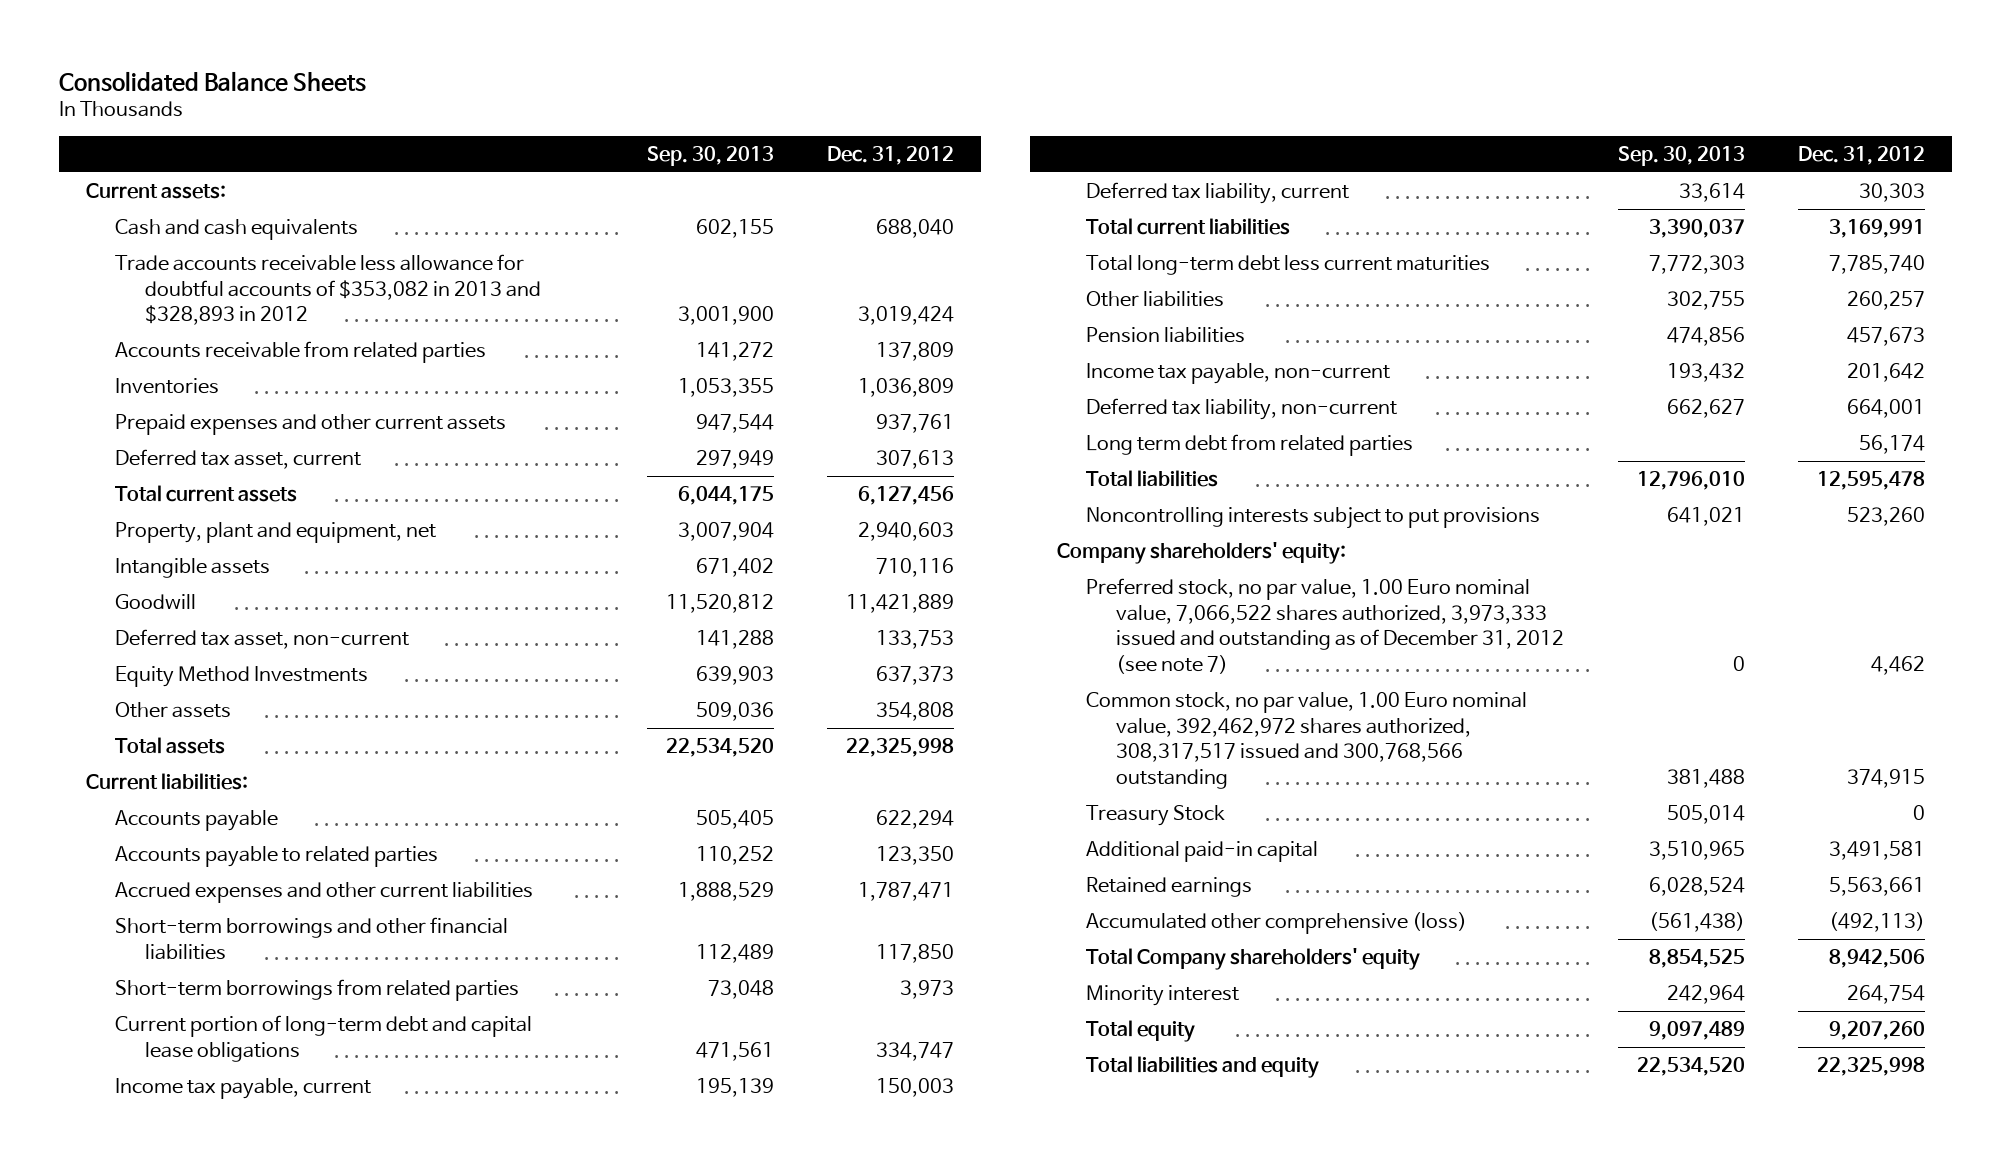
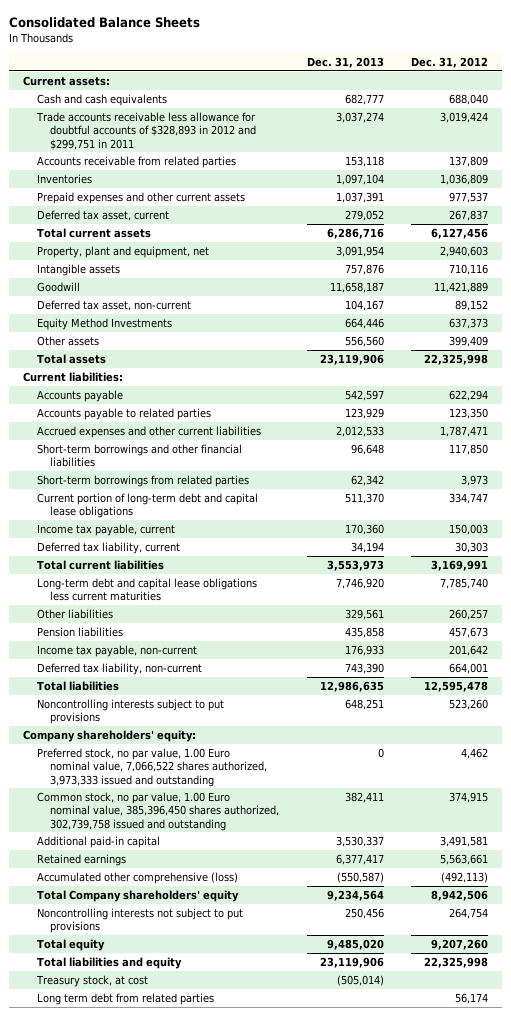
[646,145,774,166] Sep. 30, 2013 -> none
none -> [306,57,384,69] Dec. 31, 2013
[115,254,542,326] Trade accounts receivable less allowance for doubtful accounts of $353,082 in 2013 and $328,893 in 2012 -> [35,111,257,150] Trade accounts receivable less allowance for doubtful accounts of $328,893 in 2012 and $299,751 in 2011
[876,414,955,434] 937,761 -> [449,191,489,203] 977,537
[876,450,955,470] 307,613 -> [449,209,489,221] 267,837
[876,630,955,650] 133,753 -> [455,299,489,311] 89,152
[876,702,955,722] 354,808 -> [449,335,489,347] 399,409
[1086,255,1491,276] Total long-term debt less current maturities -> [36,577,257,602] Long-term debt and capital lease obligations less current maturities
[1086,805,1226,827] Treasury Stock -> none
[1086,578,1565,674] Preferred stock, no par value, 1.00 Euro nominal value, 7,066,522 shares authorized, 3,973,333 issued and outstanding as of December 31, 2012 (see note 7) -> [36,747,268,787] Preferred stock, no par value, 1.00 Euro nominal value, 7,066,522 shares authorized, 3,973,333 issued and outstanding
[1086,692,1528,789] Common stock, no par value, 1.00 Euro nominal value, 392,462,972 shares authorized, 308,317,517 issued and 300,768,566 outstanding -> [36,791,280,831] Common stock, no par value, 1.00 Euro nominal value, 385,396,450 shares authorized, 302,739,758 issued and outstanding
[1086,985,1240,1007] Minority interest -> [36,907,243,934] Noncontrolling interests not subject to put provisions
none -> [35,974,148,987] Treasury stock, at cost
[1086,434,1414,457] Long term debt from related parties -> [36,992,214,1005] Long term debt from related parties

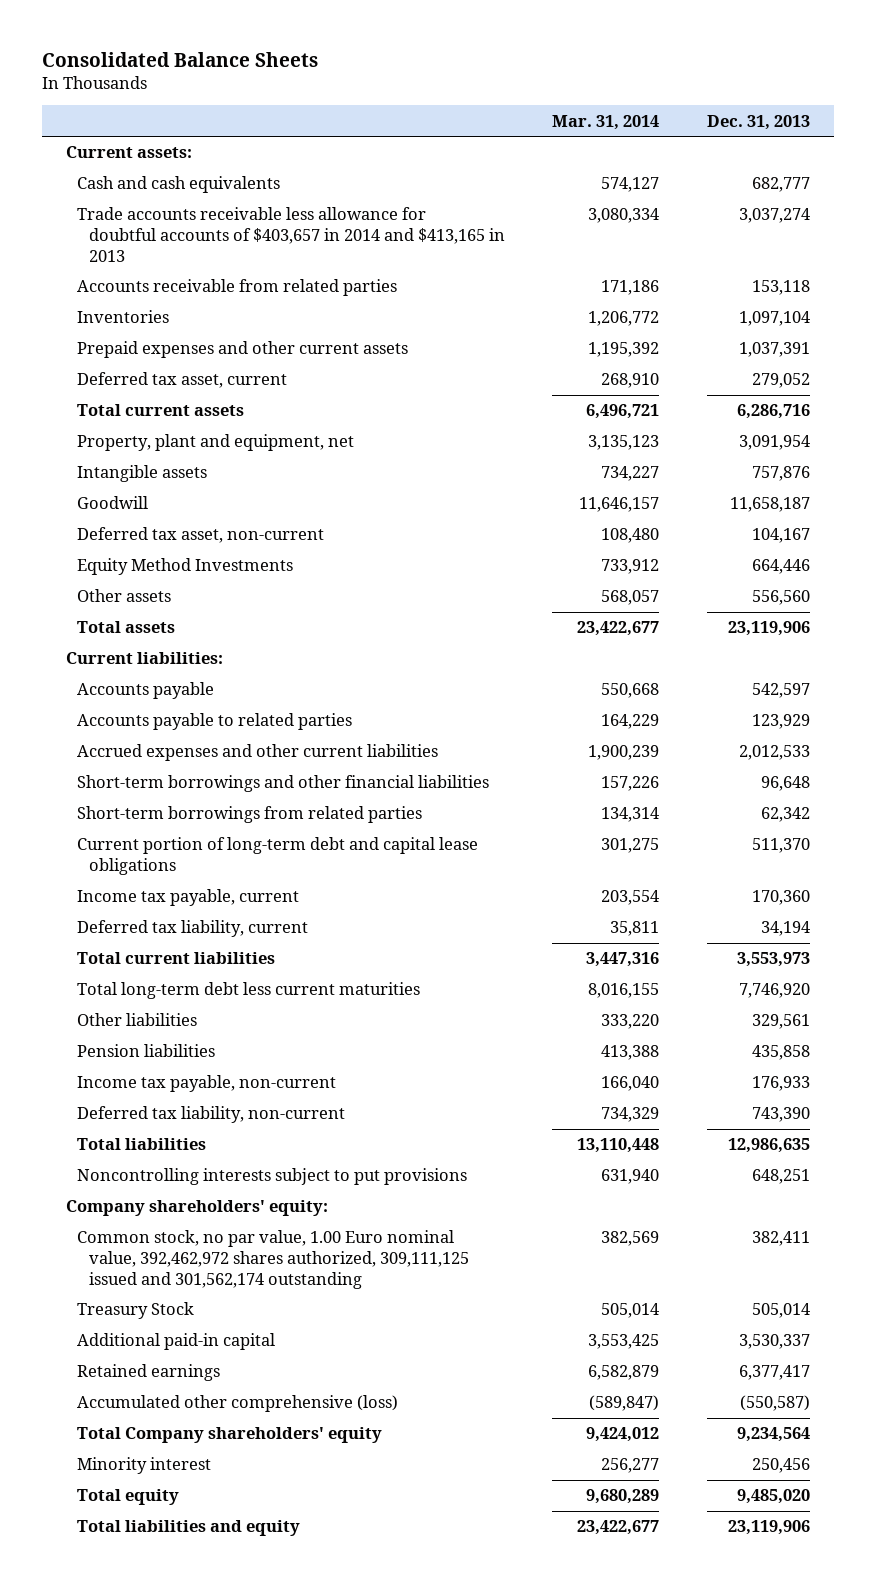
[411,57,489,69] Dec. 31, 2012 -> none
none -> [552,114,660,130] Mar. 31, 2014
[35,111,257,150] Trade accounts receivable less allowance for doubtful accounts of $328,893 in 2012 and $299,751 in 2011 -> [77,207,505,262] Trade accounts receivable less allowance for doubtful accounts of $403,657 in 2014 and $413,165 in 2013
[36,577,257,602] Long-term debt and capital lease obligations less current maturities -> [77,982,421,1000] Total long-term debt less current maturities
[36,747,268,787] Preferred stock, no par value, 1.00 Euro nominal value, 7,066,522 shares authorized, 3,973,333 issued and outstanding -> none
[36,791,280,831] Common stock, no par value, 1.00 Euro nominal value, 385,396,450 shares authorized, 302,739,758 issued and outstanding -> [77,1230,469,1289] Common stock, no par value, 1.00 Euro nominal value, 392,462,972 shares authorized, 309,111,125 issued and 301,562,174 outstanding
none -> [77,1302,195,1320] Treasury Stock
[36,907,243,934] Noncontrolling interests not subject to put provisions -> [77,1457,212,1475] Minority interest
[35,974,148,987] Treasury stock, at cost -> none
[36,992,214,1005] Long term debt from related parties -> none

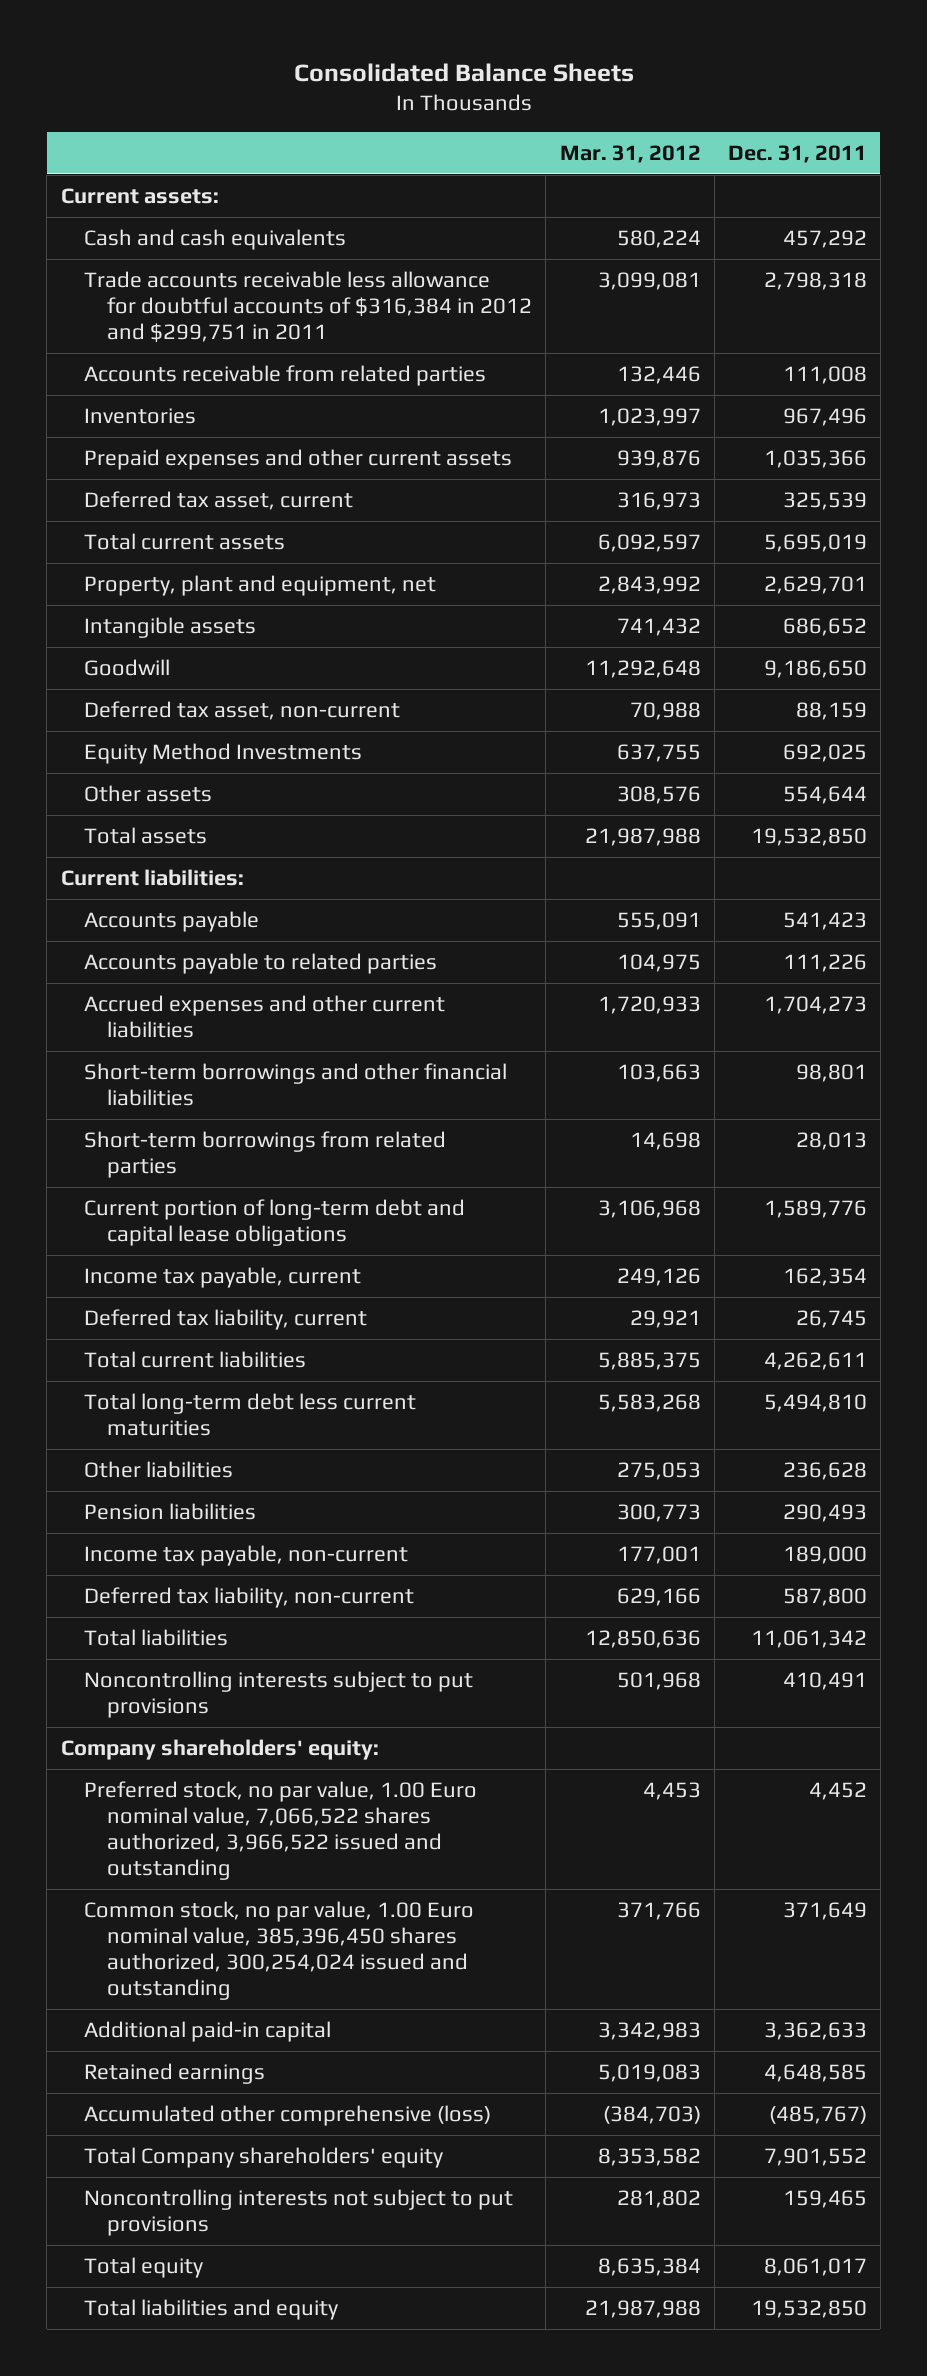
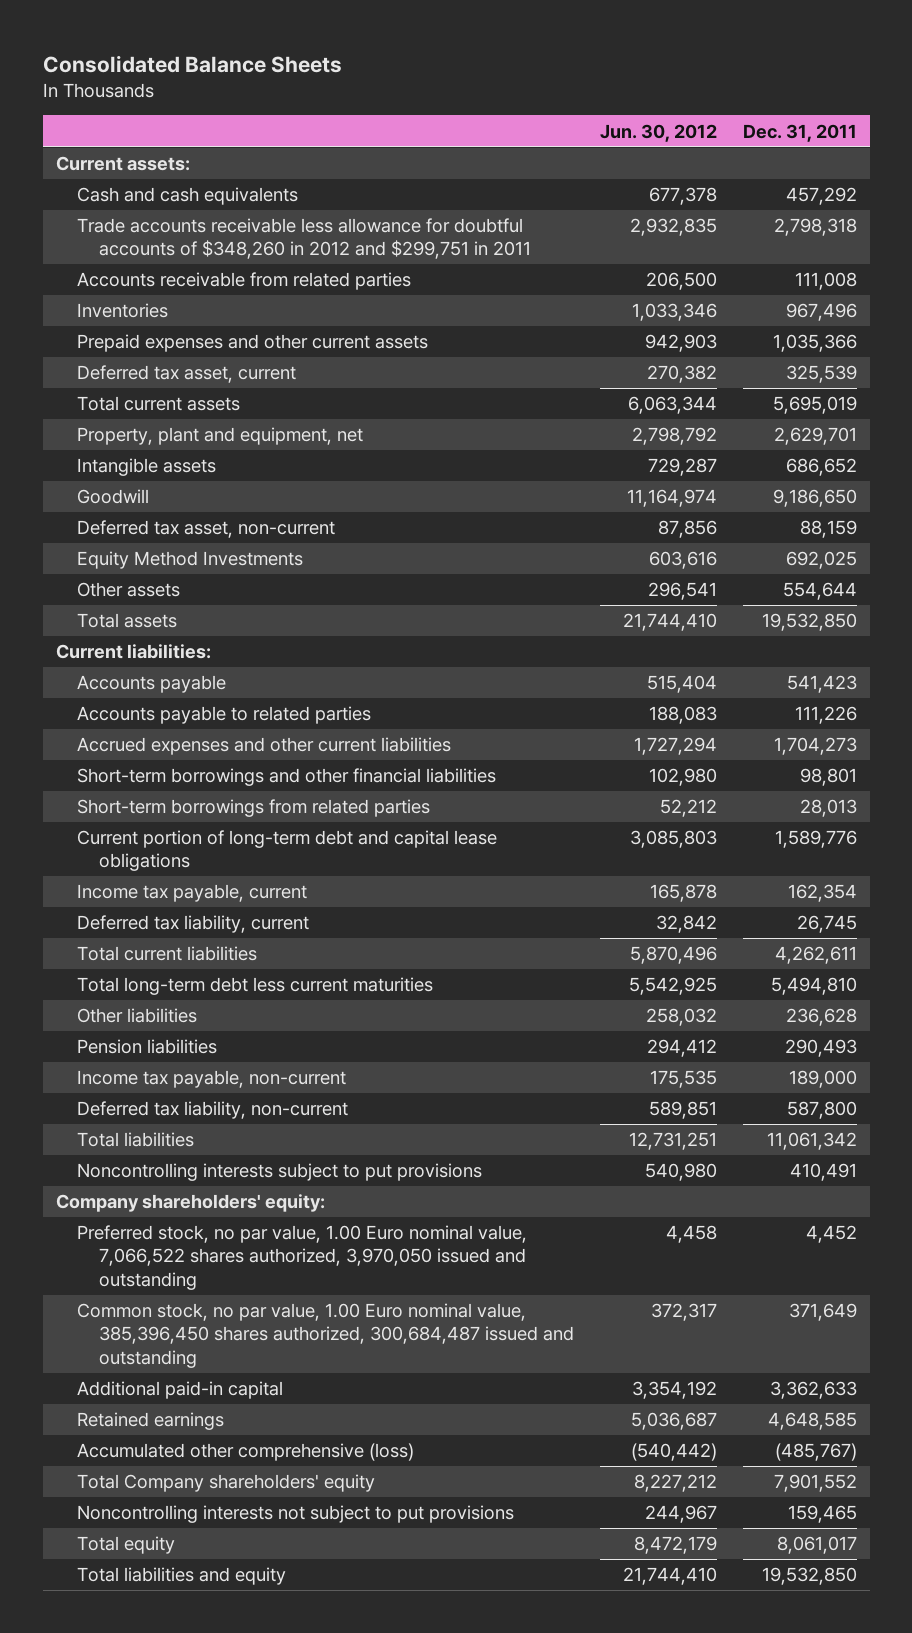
[559,145,701,164] Mar. 31, 2012 -> none
none -> [599,123,717,142] Jun. 30, 2012
[83,270,533,343] Trade accounts receivable less allowance for doubtful accounts of $316,384 in 2012 and $299,751 in 2011 -> [77,218,532,260] Trade accounts receivable less allowance for doubtful accounts of $348,260 in 2012 and $299,751 in 2011
[83,1780,477,1880] Preferred stock, no par value, 1.00 Euro nominal value, 7,066,522 shares authorized, 3,966,522 issued and outstanding -> [77,1225,528,1290] Preferred stock, no par value, 1.00 Euro nominal value, 7,066,522 shares authorized, 3,970,050 issued and outstanding
[83,1900,474,2000] Common stock, no par value, 1.00 Euro nominal value, 385,396,450 shares authorized, 300,254,024 issued and outstanding -> [77,1303,575,1368] Common stock, no par value, 1.00 Euro nominal value, 385,396,450 shares authorized, 300,684,487 issued and outstanding

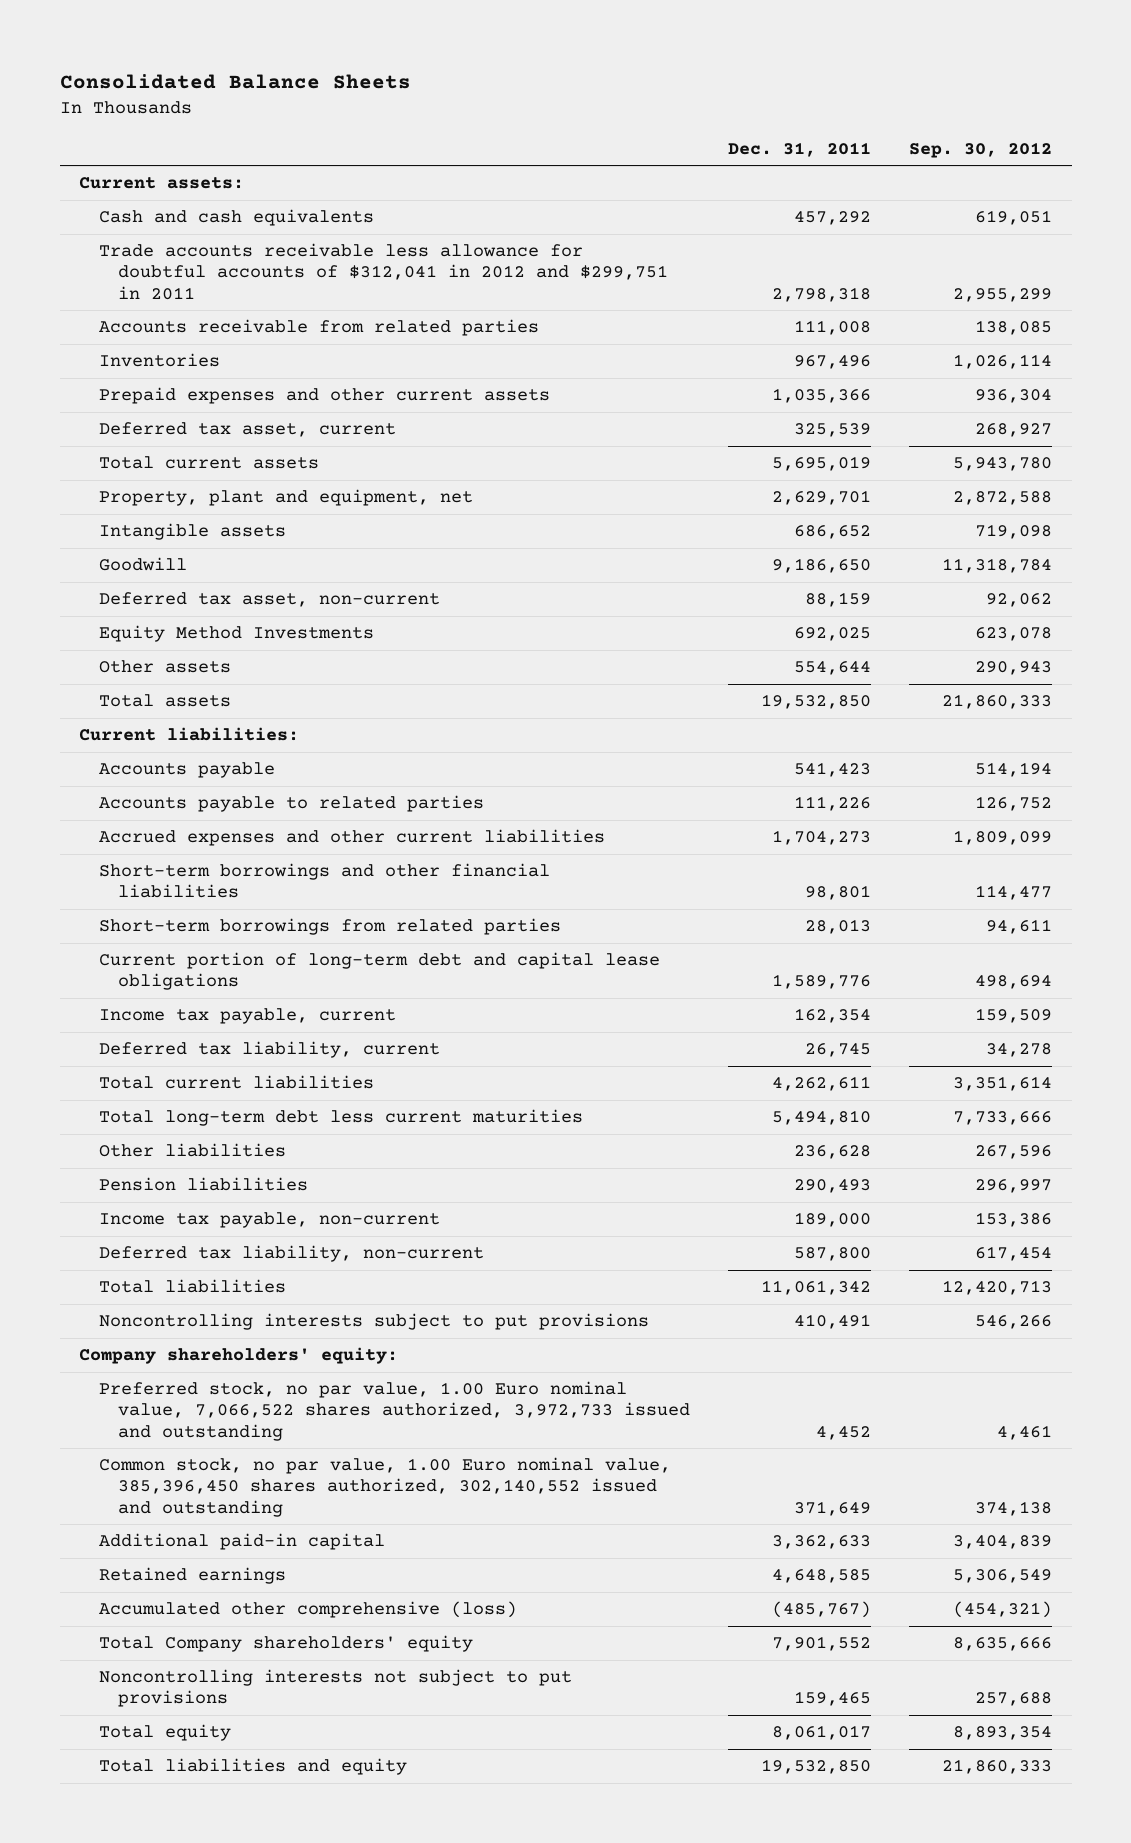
[599,123,717,142] Jun. 30, 2012 -> none
none -> [909,141,1053,158] Sep. 30, 2012
[77,218,532,260] Trade accounts receivable less allowance for doubtful accounts of $348,260 in 2012 and $299,751 in 2011 -> [98,243,669,300] Trade accounts receivable less allowance for doubtful accounts of $312,041 in 2012 and $299,751 in 2011
[77,1225,528,1290] Preferred stock, no par value, 1.00 Euro nominal value, 7,066,522 shares authorized, 3,970,050 issued and outstanding -> [98,1381,691,1441] Preferred stock, no par value, 1.00 Euro nominal value, 7,066,522 shares authorized, 3,972,733 issued and outstanding
[77,1303,575,1368] Common stock, no par value, 1.00 Euro nominal value, 385,396,450 shares authorized, 300,684,487 issued and outstanding -> [98,1457,671,1517] Common stock, no par value, 1.00 Euro nominal value, 385,396,450 shares authorized, 302,140,552 issued and outstanding

